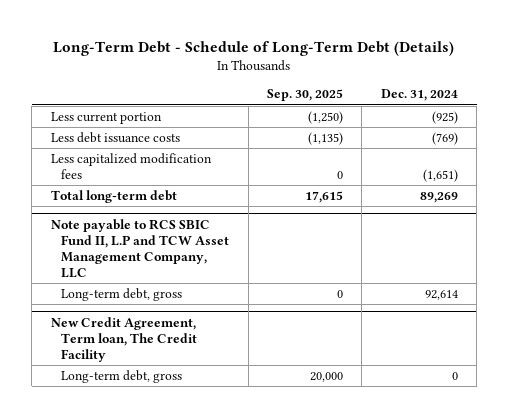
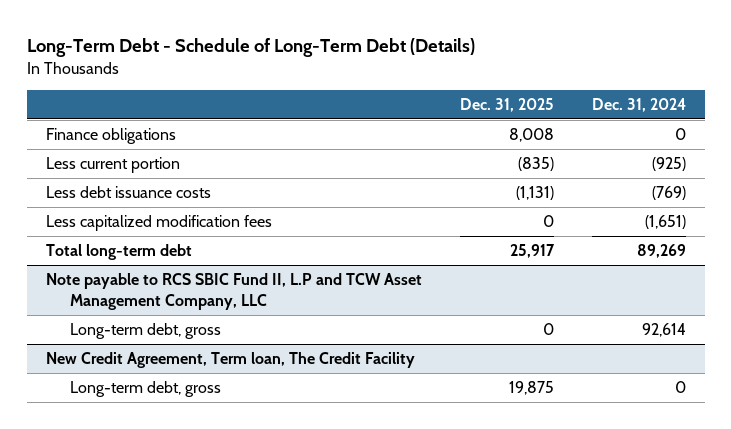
[267,89,344,102] Sep. 30, 2025 -> none
none -> [459,97,554,112] Dec. 31, 2025
none -> [45,128,176,145] Finance obligations

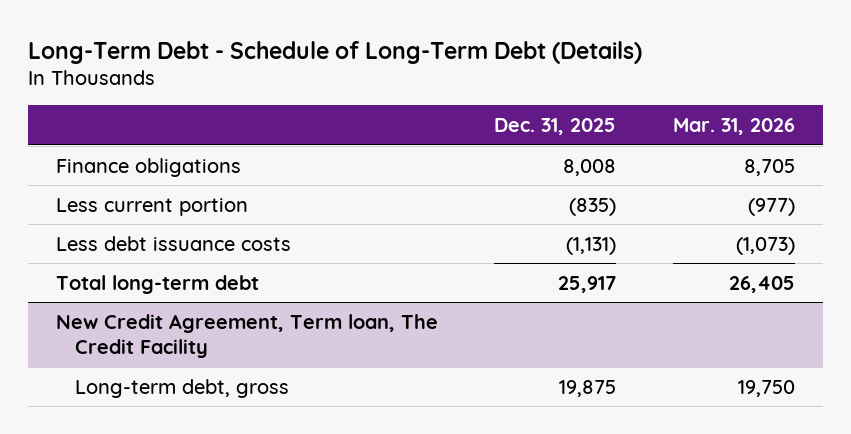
[591,97,686,112] Dec. 31, 2024 -> none
none -> [672,117,795,135] Mar. 31, 2026
[45,215,272,232] Less capitalized modification fees -> none
[45,273,422,311] Note payable to RCS SBIC Fund II, L.P and TCW Asset Management Company, LLC -> none
[70,323,222,340] Long-term debt, gross -> none

